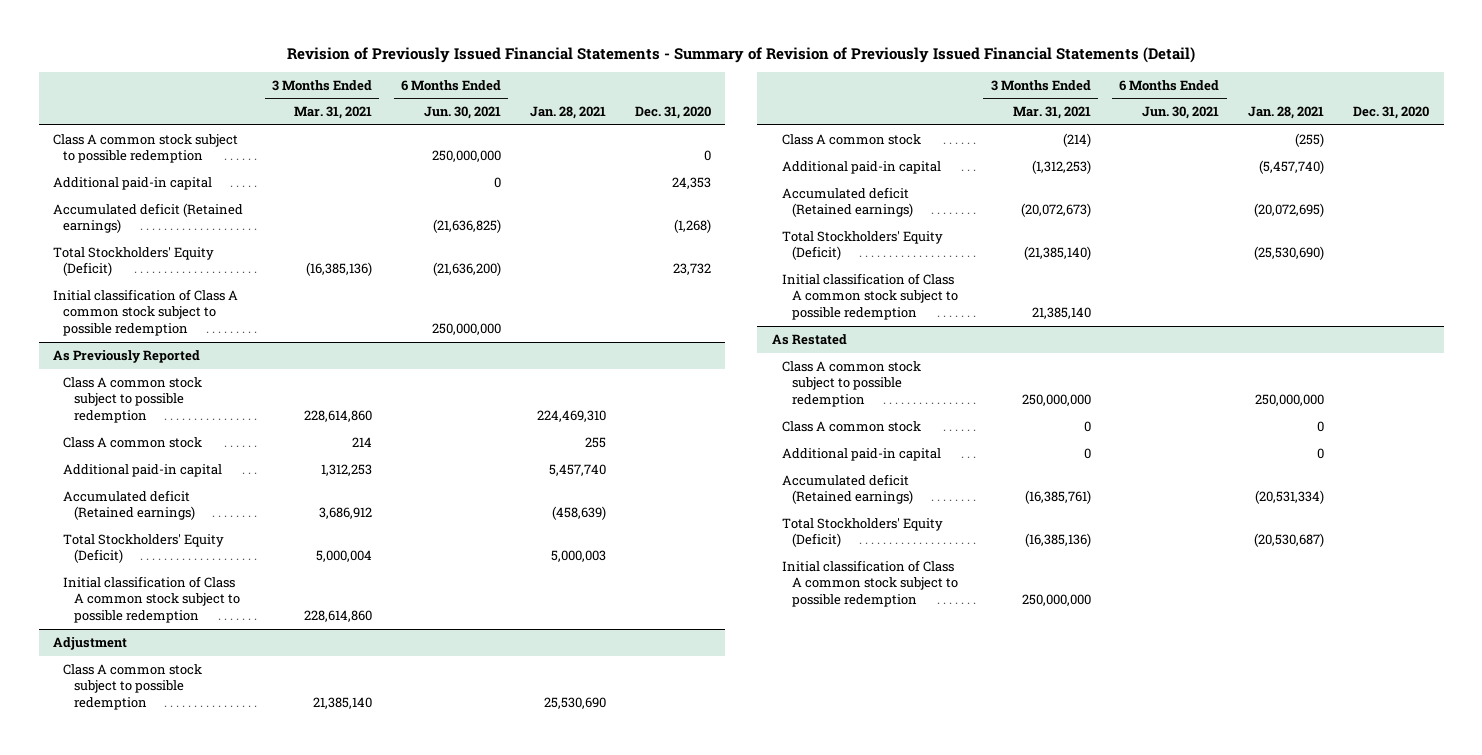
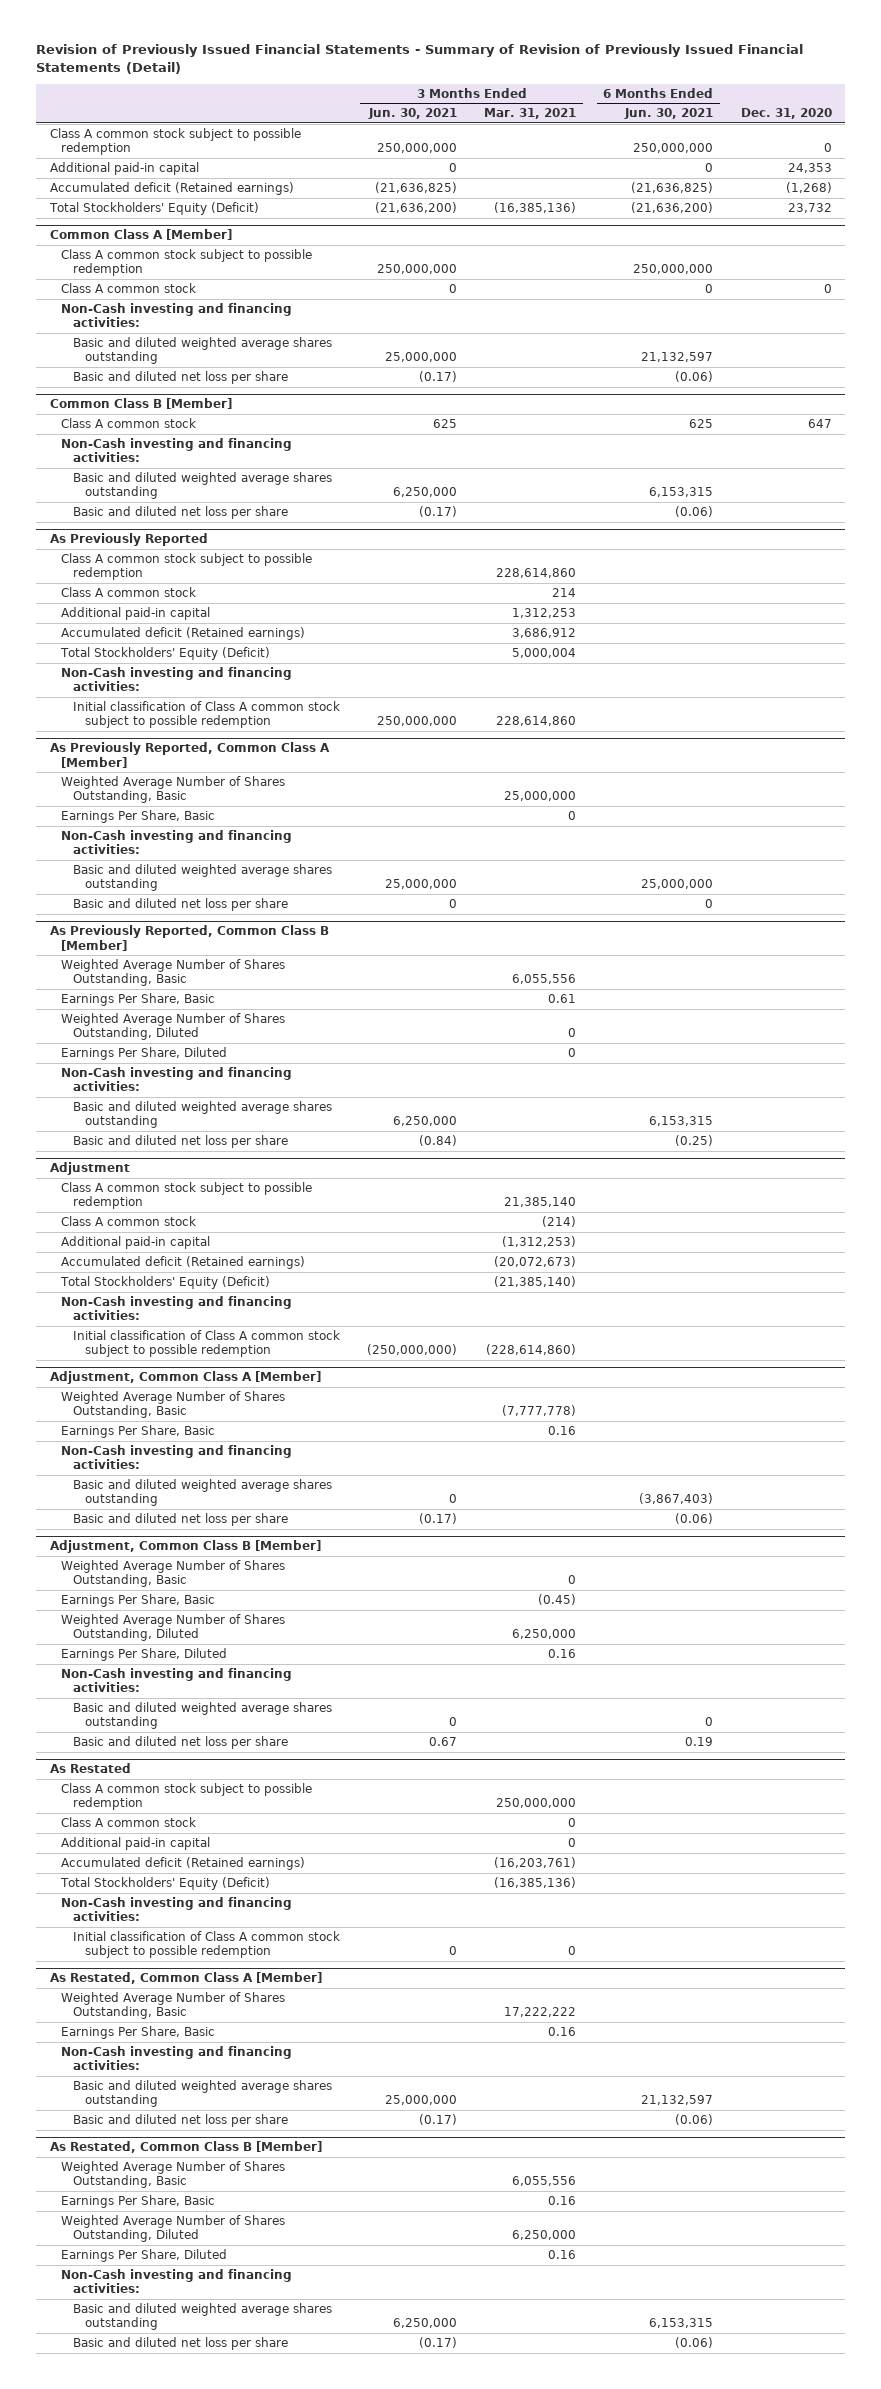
[529,106,606,120] Jan. 28, 2021 -> none
none -> [368,108,458,120] Jun. 30, 2021
none -> [49,229,232,241] Common Class A [Member]
[53,289,239,336] Initial classification of Class A common stock subject to possible redemption -> [61,249,313,277] Class A common stock subject to possible redemption
none -> [61,283,197,294] Class A common stock
none -> [61,303,293,328] Non-Cash investing and financing activities:
none -> [73,337,333,365] Basic and diluted weighted average shares outstanding
none -> [73,371,289,385] Basic and diluted net loss per share
none -> [49,398,232,410] Common Class B [Member]
none -> [61,418,197,429] Class A common stock
none -> [61,438,293,463] Non-Cash investing and financing activities:
none -> [73,472,333,500] Basic and diluted weighted average shares outstanding
none -> [73,506,289,520] Basic and diluted net loss per share
none -> [61,667,293,692] Non-Cash investing and financing activities:
none -> [49,742,330,768] As Previously Reported, Common Class A [Member]
none -> [61,776,286,804] Weighted Average Number of Shares Outstanding, Basic
none -> [61,810,216,824] Earnings Per Share, Basic
none -> [61,830,293,855] Non-Cash investing and financing activities:
none -> [73,864,333,892] Basic and diluted weighted average shares outstanding
none -> [73,898,289,912] Basic and diluted net loss per share
none -> [49,925,329,951] As Previously Reported, Common Class B [Member]
none -> [61,959,286,987] Weighted Average Number of Shares Outstanding, Basic
none -> [61,993,216,1007] Earnings Per Share, Basic
none -> [61,1013,286,1041] Weighted Average Number of Shares Outstanding, Diluted
none -> [61,1047,228,1061] Earnings Per Share, Diluted
none -> [61,1067,293,1092] Non-Cash investing and financing activities:
none -> [73,1101,333,1129] Basic and diluted weighted average shares outstanding
none -> [73,1135,289,1149] Basic and diluted net loss per share
none -> [61,1296,293,1321] Non-Cash investing and financing activities:
[1031,306,1091,319] 21,385,140 -> [486,1344,577,1356] (228,614,860)
none -> [49,1371,321,1385] Adjustment, Common Class A [Member]
none -> [61,1391,286,1419] Weighted Average Number of Shares Outstanding, Basic
none -> [61,1425,216,1439] Earnings Per Share, Basic
none -> [61,1445,293,1470] Non-Cash investing and financing activities:
none -> [73,1479,333,1507] Basic and diluted weighted average shares outstanding
none -> [73,1513,289,1527] Basic and diluted net loss per share
none -> [49,1540,321,1554] Adjustment, Common Class B [Member]
none -> [61,1560,286,1588] Weighted Average Number of Shares Outstanding, Basic
none -> [61,1594,216,1608] Earnings Per Share, Basic
none -> [61,1614,286,1642] Weighted Average Number of Shares Outstanding, Diluted
none -> [61,1648,228,1662] Earnings Per Share, Diluted
none -> [61,1668,293,1693] Non-Cash investing and financing activities:
none -> [73,1702,333,1730] Basic and diluted weighted average shares outstanding
none -> [73,1736,289,1750] Basic and diluted net loss per share
[1024,490,1091,505] (16,385,761) -> [494,1857,577,1869] (16,203,761)
none -> [61,1897,293,1922] Non-Cash investing and financing activities:
[1021,593,1091,606] 250,000,000 -> [568,1946,577,1956] 0
none -> [49,1972,322,1985] As Restated, Common Class A [Member]
none -> [61,1992,286,2020] Weighted Average Number of Shares Outstanding, Basic
none -> [61,2026,216,2040] Earnings Per Share, Basic
none -> [61,2046,293,2071] Non-Cash investing and financing activities:
none -> [73,2080,333,2108] Basic and diluted weighted average shares outstanding
none -> [73,2114,289,2128] Basic and diluted net loss per share
none -> [49,2141,322,2154] As Restated, Common Class B [Member]
none -> [61,2161,286,2189] Weighted Average Number of Shares Outstanding, Basic
none -> [61,2195,216,2209] Earnings Per Share, Basic
none -> [61,2215,286,2243] Weighted Average Number of Shares Outstanding, Diluted
none -> [61,2249,228,2263] Earnings Per Share, Diluted
none -> [61,2269,293,2294] Non-Cash investing and financing activities:
none -> [73,2303,333,2331] Basic and diluted weighted average shares outstanding
none -> [73,2337,289,2351] Basic and diluted net loss per share

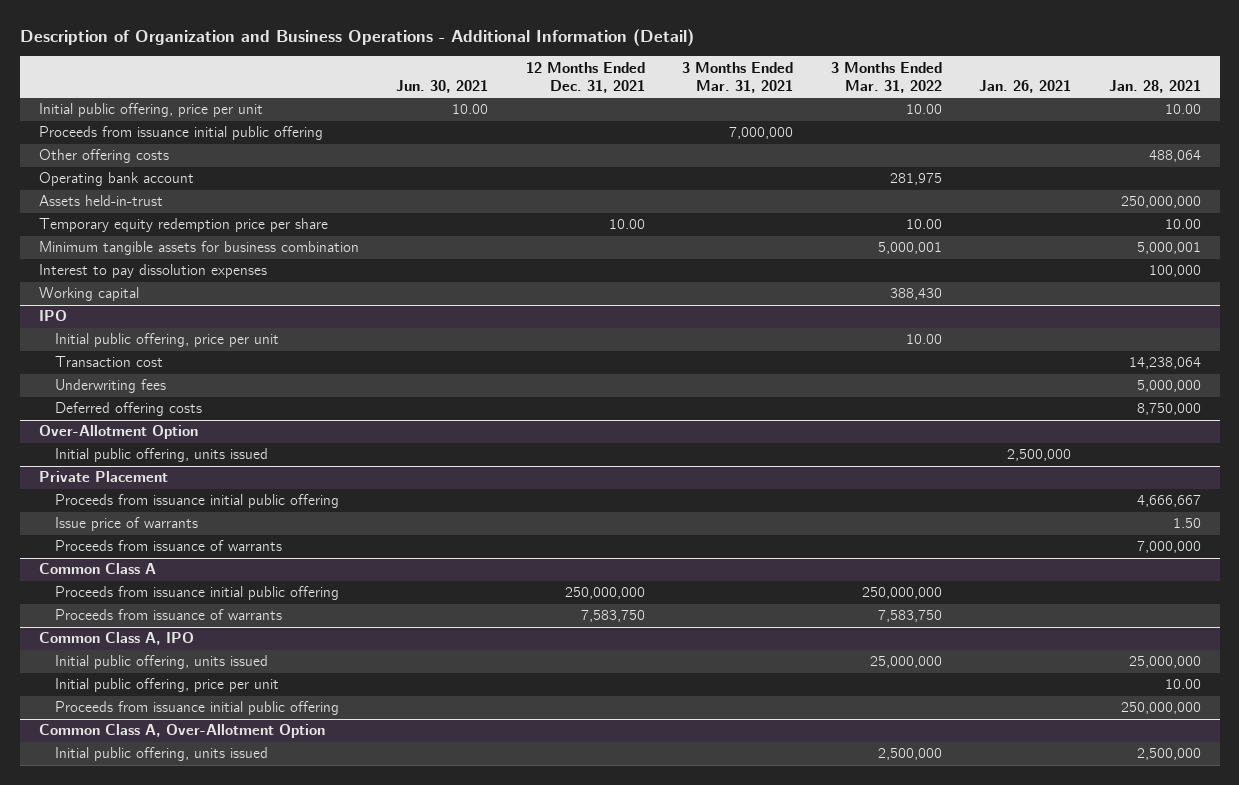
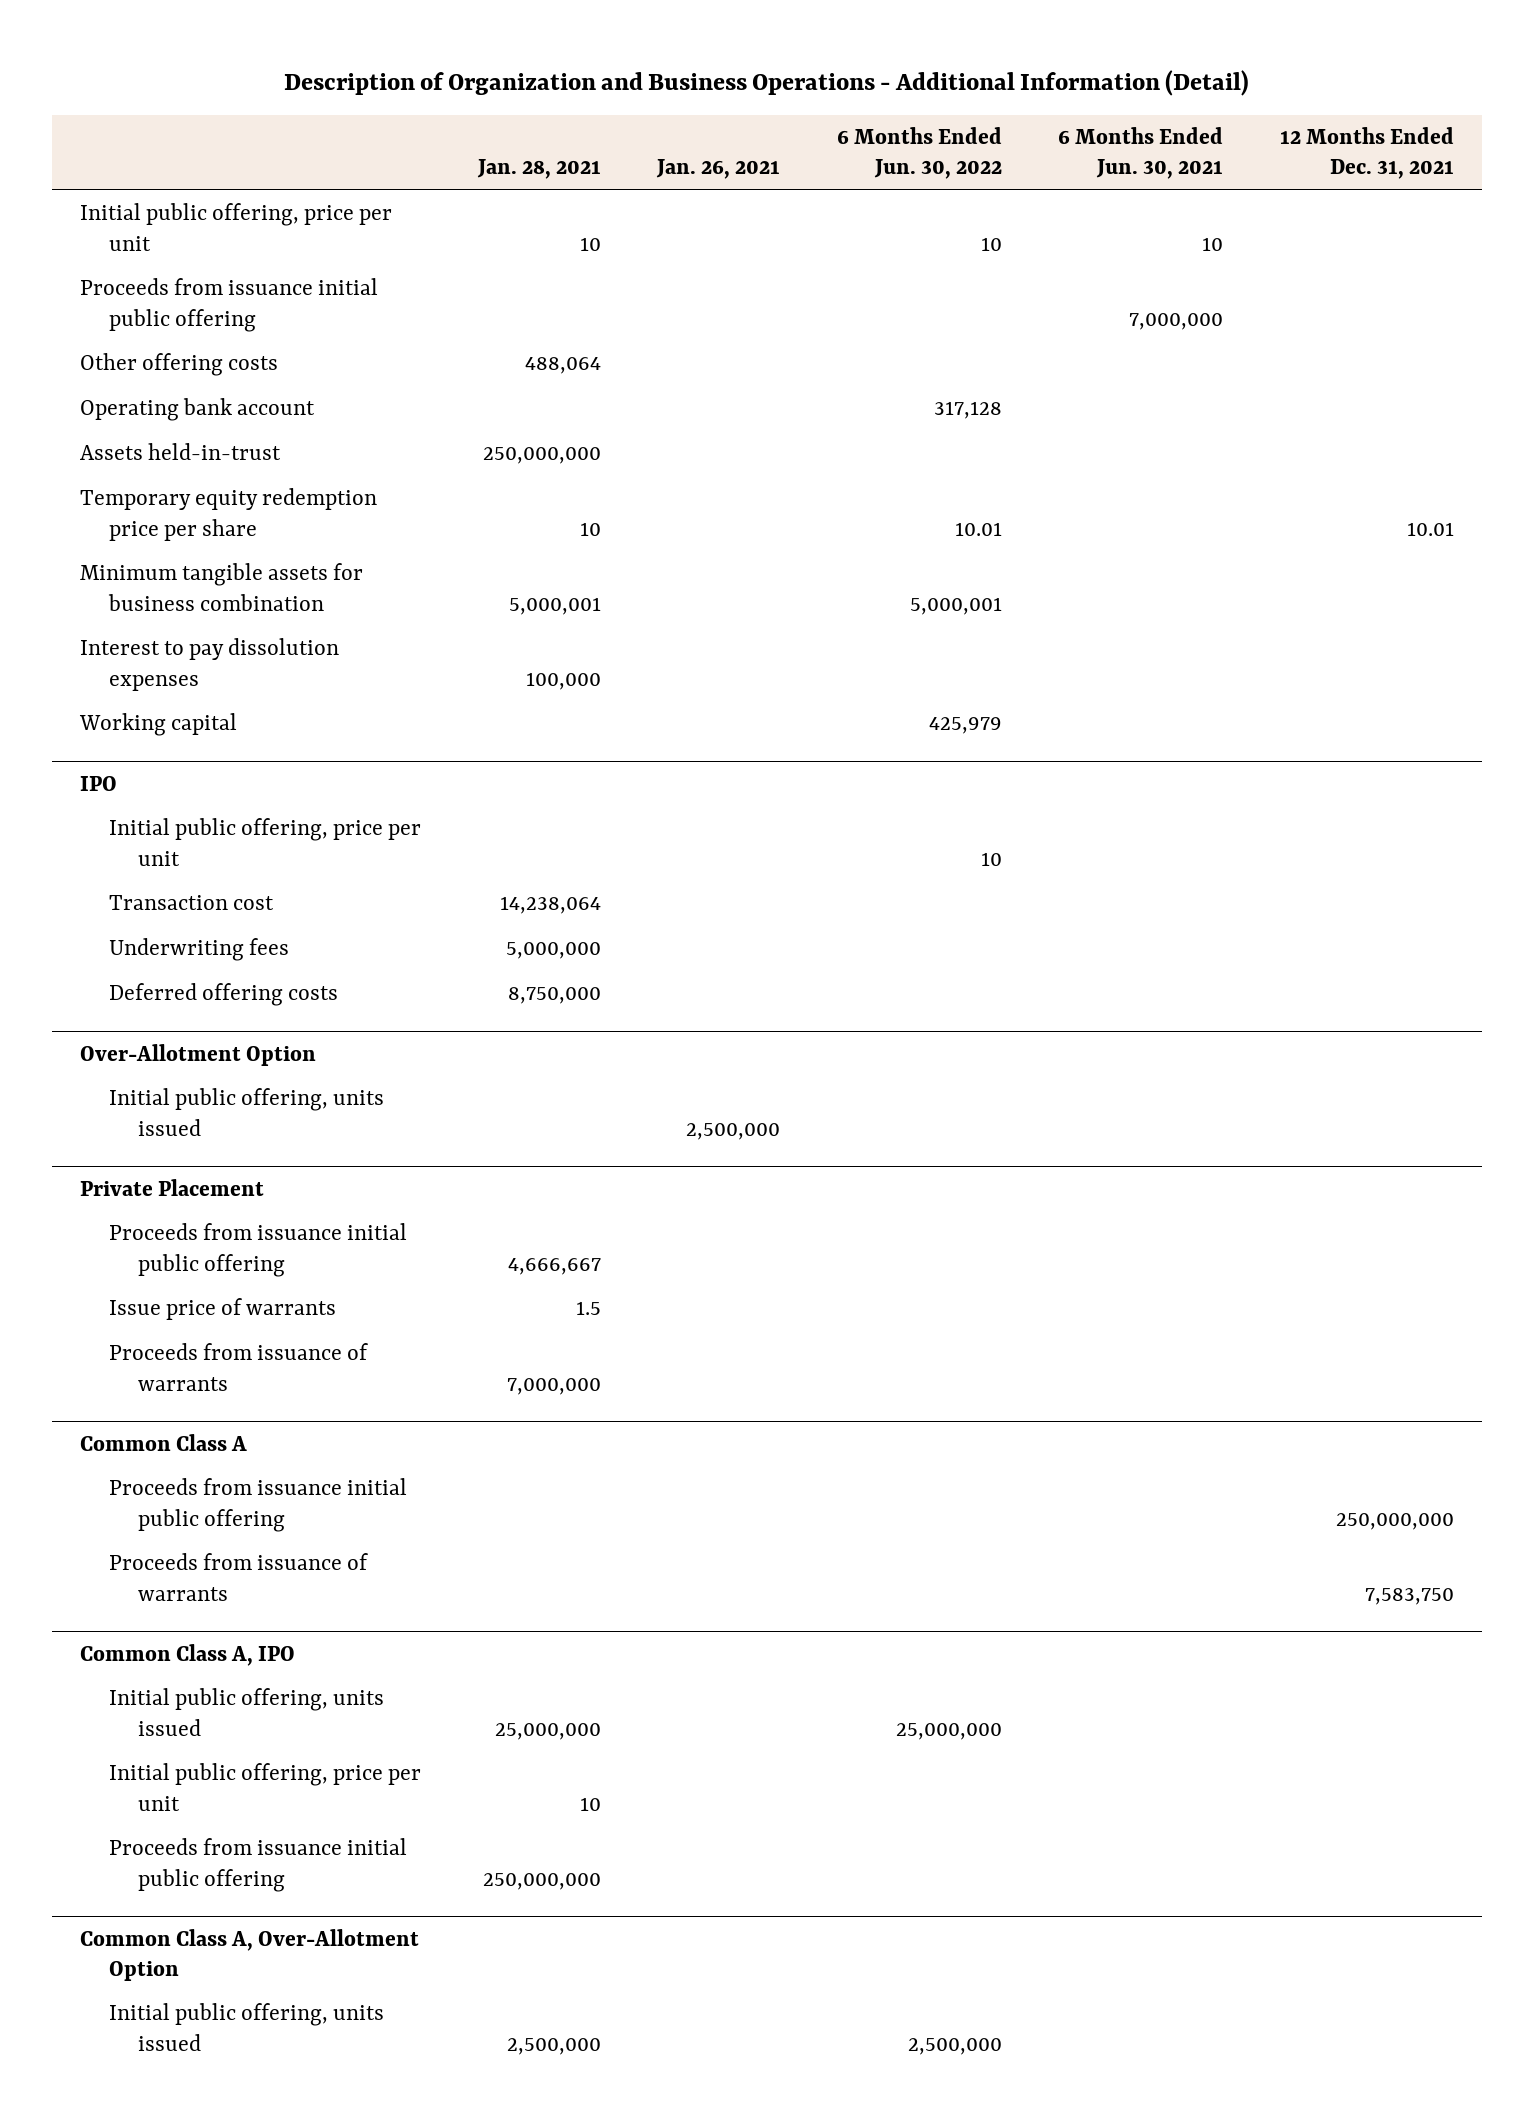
[396,80,489,94] Jun. 30, 2021 -> none
[682,61,794,94] 3 Months Ended Mar. 31, 2021 -> none
[830,61,942,94] 3 Months Ended Mar. 31, 2022 -> none
none -> [836,127,1002,180] 6 Months Ended Jun. 30, 2022
none -> [1058,127,1224,180] 6 Months Ended Jun. 30, 2021
[1164,104,1201,115] 10.00 -> [579,236,601,251] 10
[608,219,645,230] 10.00 -> [1406,521,1454,536] 10.01
[1164,219,1201,230] 10.00 -> [579,521,601,536] 10
[1172,518,1201,529] 1.50 -> [575,1301,601,1316] 1.5
[1164,679,1201,690] 10.00 -> [579,1796,601,1811] 10

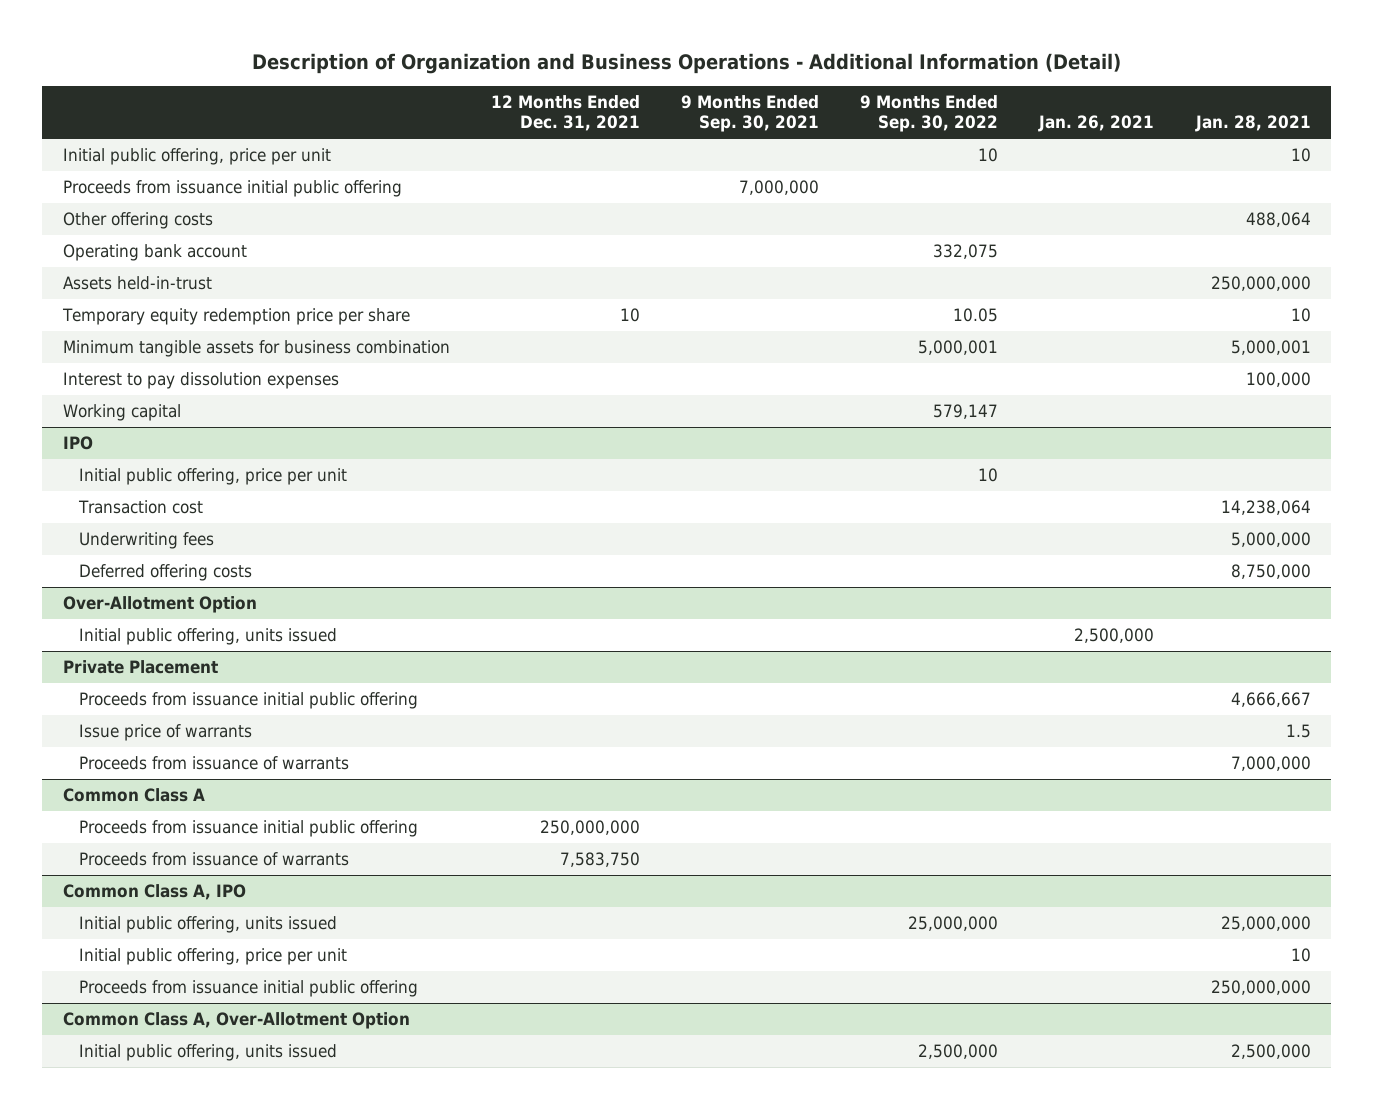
[836,127,1002,180] 6 Months Ended Jun. 30, 2022 -> none
[1058,127,1224,180] 6 Months Ended Jun. 30, 2021 -> none
none -> [680,95,819,133] 9 Months Ended Sep. 30, 2021
none -> [860,95,999,133] 9 Months Ended Sep. 30, 2022
[1406,521,1454,536] 10.01 -> [619,308,640,323] 10

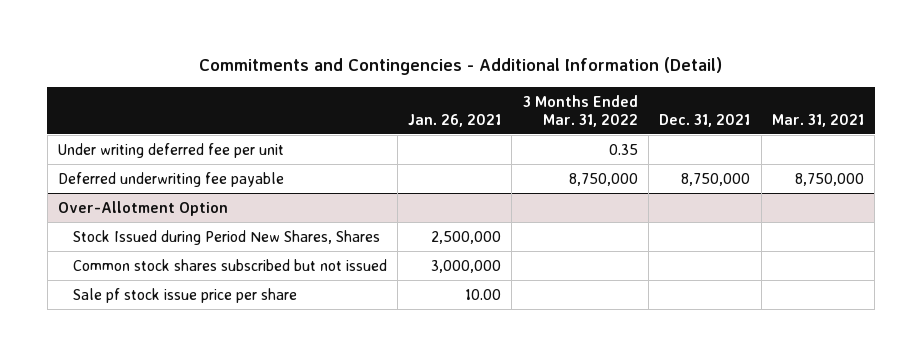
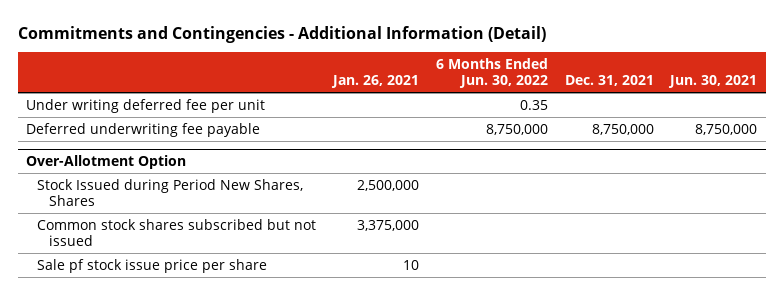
[522,94,638,127] 3 Months Ended Mar. 31, 2022 -> none
[771,113,864,127] Mar. 31, 2021 -> none
none -> [435,57,548,88] 6 Months Ended Jun. 30, 2022
none -> [668,74,758,88] Jun. 30, 2021
[431,259,502,273] 3,000,000 -> [357,219,420,231] 3,375,000
[465,288,502,300] 10.00 -> [403,259,420,270] 10

